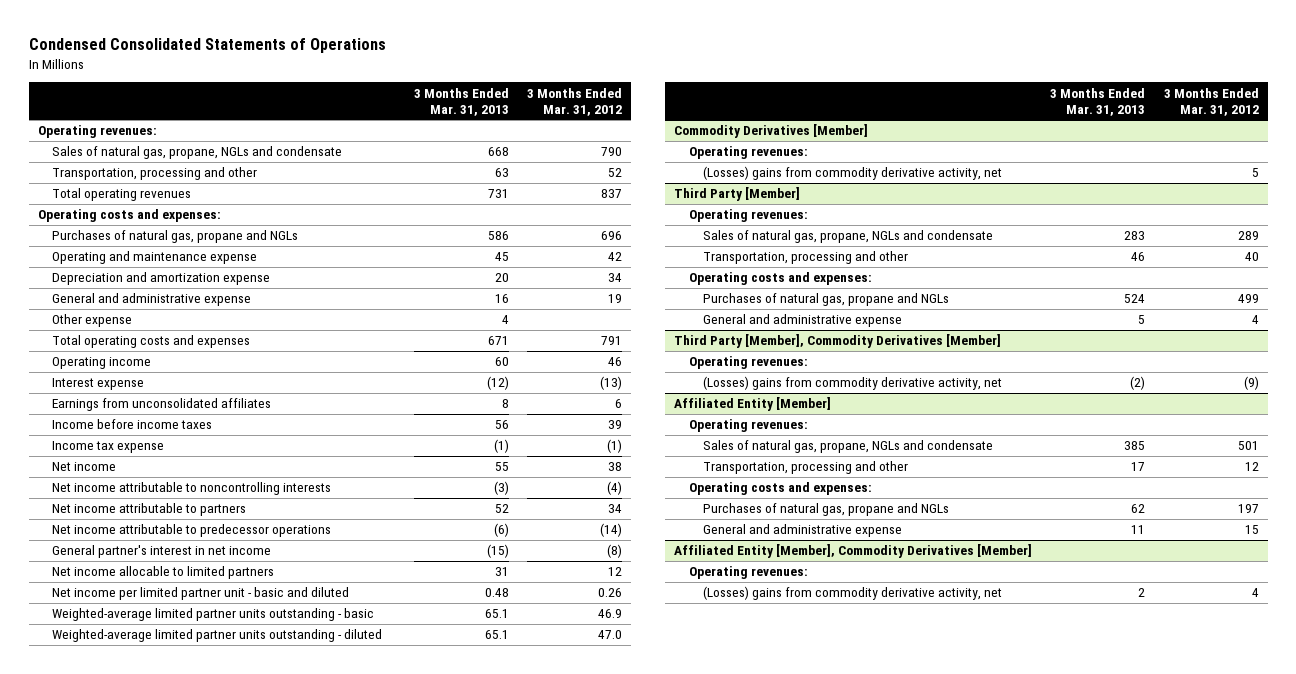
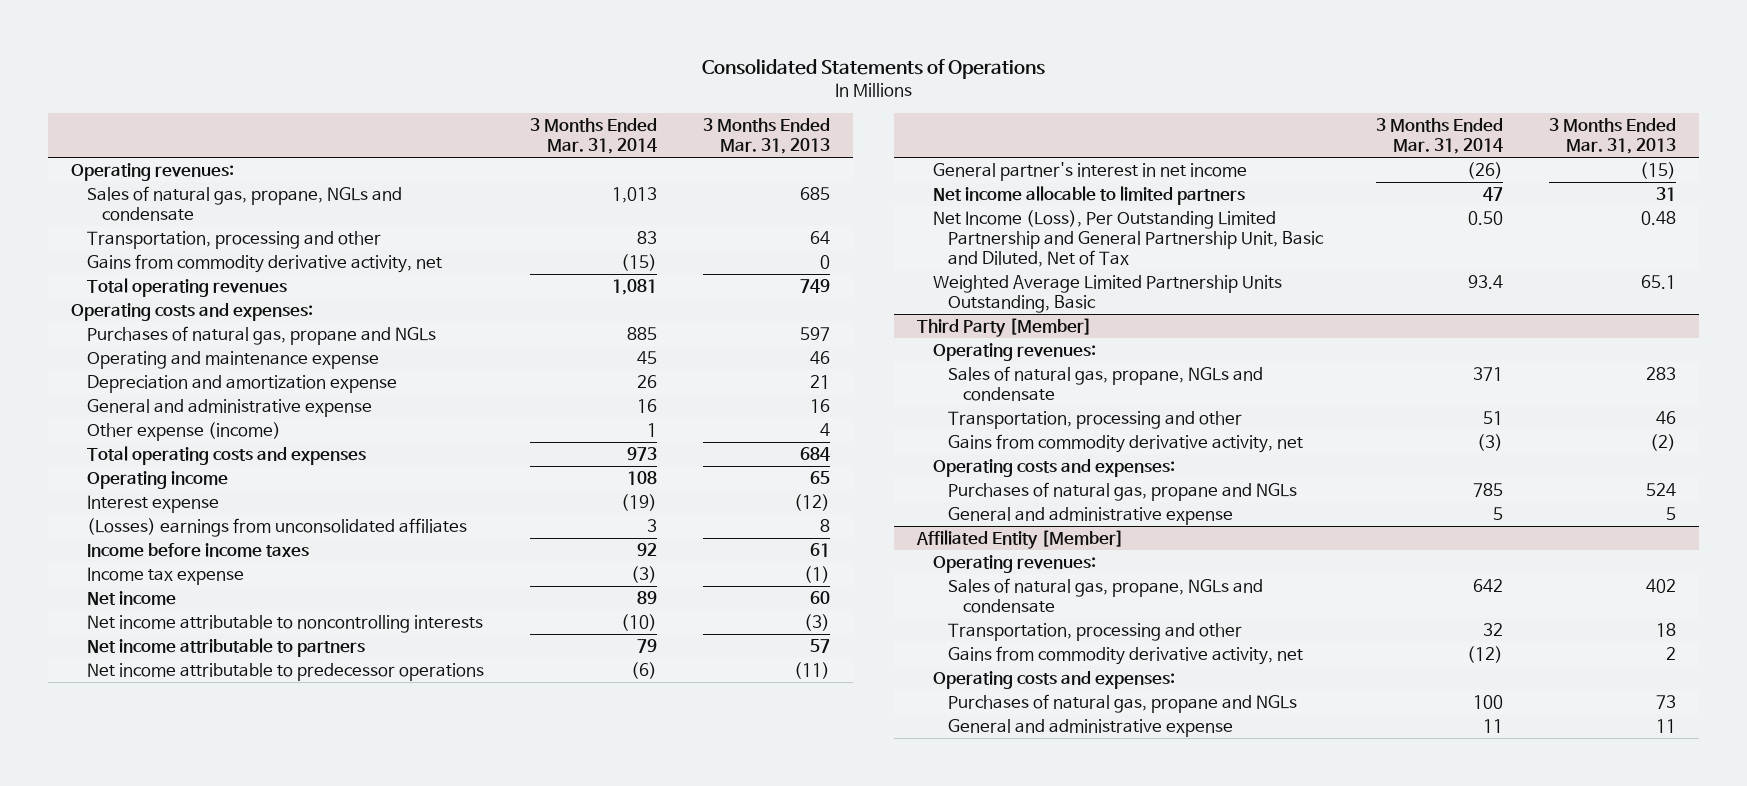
[28,38,386,54] Condensed Consolidated Statements of Operations -> [701,59,1045,80] Consolidated Statements of Operations
[527,87,623,116] 3 Months Ended Mar. 31, 2012 -> none
none -> [529,118,657,155] 3 Months Ended Mar. 31, 2014
[488,147,510,157] 668 -> [799,187,830,201] 685
[495,168,510,178] 63 -> [809,231,830,245] 64
none -> [86,254,442,274] Gains from commodity derivative activity, net
[488,189,510,199] 731 -> [799,279,830,294] 749
[488,231,510,241] 586 -> [799,327,830,342] 597
[495,252,510,262] 45 -> [809,351,830,365] 46
[495,273,510,283] 20 -> [809,375,830,390] 21
[52,314,133,328] Other expense -> [86,422,281,442] Other expense (income)
[488,336,510,346] 671 -> [799,447,830,462] 684
[495,357,510,367] 60 -> [809,471,830,485] 65
[52,398,272,412] Earnings from unconsolidated affiliates -> [86,518,467,538] (Losses) earnings from unconsolidated affiliates
[495,420,510,430] 56 -> [809,543,830,558] 61
[495,462,510,472] 55 -> [809,591,830,605] 60
[495,504,510,514] 52 -> [809,639,830,654] 57
[494,523,510,538] (6) -> [793,662,830,680] (11)
[52,629,383,643] Weighted-average limited partner units outstanding - diluted -> none
[674,124,869,139] Commodity Derivatives [Member] -> none
[688,146,808,160] Operating revenues: -> none
[703,166,1003,181] (Losses) gains from commodity derivative activity, net -> none
[52,587,350,601] Net income per limited partner unit - basic and diluted -> [932,210,1324,268] Net Income (Loss), Per Outstanding Limited Partnership and General Partnership Unit, Basic and Diluted, Net of Tax
[52,608,375,622] Weighted-average limited partner units outstanding - basic -> [932,275,1282,314] Weighted Average Limited Partnership Units Outstanding, Basic
none -> [947,434,1303,454] Gains from commodity derivative activity, net
[674,334,1002,349] Third Party [Member], Commodity Derivatives [Member] -> none
[688,356,808,370] Operating revenues: -> none
[703,376,1003,391] (Losses) gains from commodity derivative activity, net -> none
[1124,441,1146,451] 385 -> [1645,579,1676,594] 402
[1131,462,1146,472] 17 -> [1655,623,1676,638] 18
none -> [947,646,1303,666] Gains from commodity derivative activity, net
[1131,504,1146,514] 62 -> [1655,695,1676,710] 73
[674,544,1033,559] Affiliated Entity [Member], Commodity Derivatives [Member] -> none
[688,566,808,580] Operating revenues: -> none
[703,586,1003,601] (Losses) gains from commodity derivative activity, net -> none

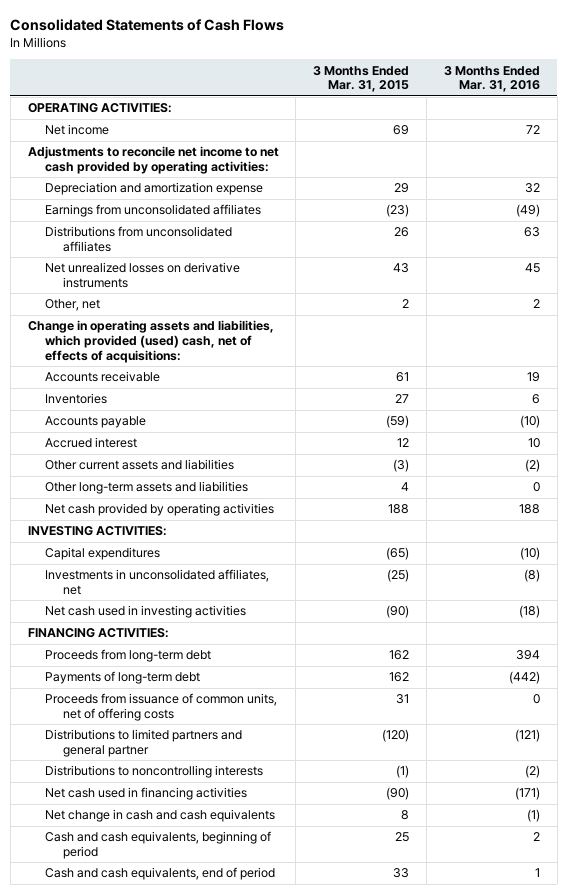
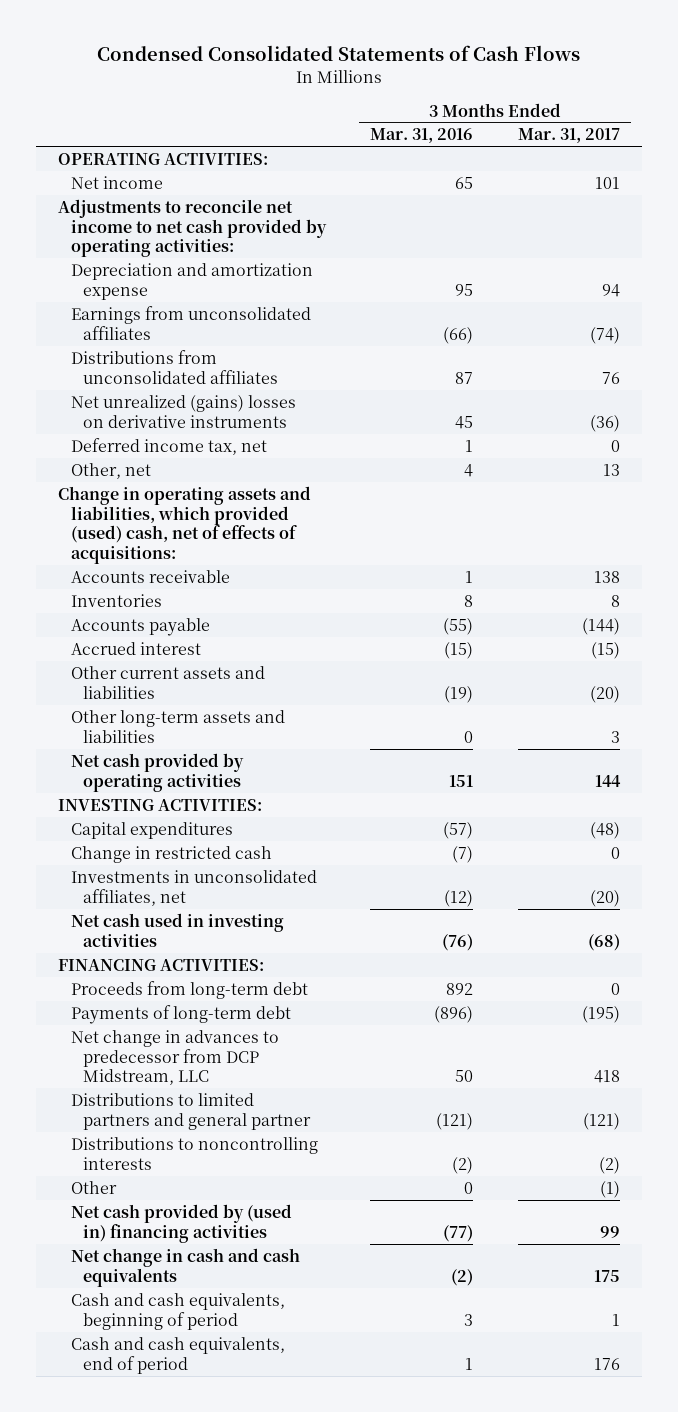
[10,18,285,31] Consolidated Statements of Cash Flows -> [97,44,581,61] Condensed Consolidated Statements of Cash Flows
[313,65,410,93] 3 Months Ended Mar. 31, 2015 -> none
none -> [518,128,621,144] Mar. 31, 2017
[525,125,540,135] 72 -> [455,176,474,189] 65
[524,183,540,194] 32 -> [455,283,474,296] 95
[515,204,540,218] (49) -> [443,326,474,344] (66)
[523,227,540,238] 63 -> [455,371,474,384] 87
[45,262,241,288] Net unrealized losses on derivative instruments -> [70,394,296,428] Net unrealized (gains) losses on derivative instruments
none -> [70,437,267,455] Deferred income tax, net
[532,299,540,309] 2 -> [464,463,474,477] 4
[526,372,540,383] 19 -> [465,570,474,583] 1
[531,394,540,405] 6 -> [464,594,474,607] 8
[519,415,540,429] (10) -> [443,617,474,635] (55)
[527,438,540,449] 10 -> [444,641,474,659] (15)
[524,459,540,473] (2) -> [444,685,474,703] (19)
[518,504,540,515] 188 -> [449,774,474,787] 151
[519,547,540,561] (10) -> [443,821,474,839] (57)
none -> [70,845,272,863] Change in restricted cash
[523,569,540,583] (8) -> [444,889,474,907] (12)
[518,605,540,619] (18) -> [442,933,474,951] (76)
[45,693,278,721] Proceeds from issuance of common units, net of offering costs -> none
[515,650,540,661] 394 -> [446,982,474,995] 892
[508,671,540,685] (442) -> [434,1005,474,1023] (896)
none -> [70,1029,279,1086] Net change in advances to predecessor from DCP Midstream, LLC
none -> [70,1180,117,1194] Other
[45,787,248,801] Net cash used in financing activities -> [70,1203,292,1243] Net cash provided by (used in) financing activities
[514,787,540,801] (171) -> [443,1224,474,1242] (77)
[526,809,540,823] (1) -> [451,1268,474,1286] (2)
[532,832,540,842] 2 -> [464,1313,474,1326] 3

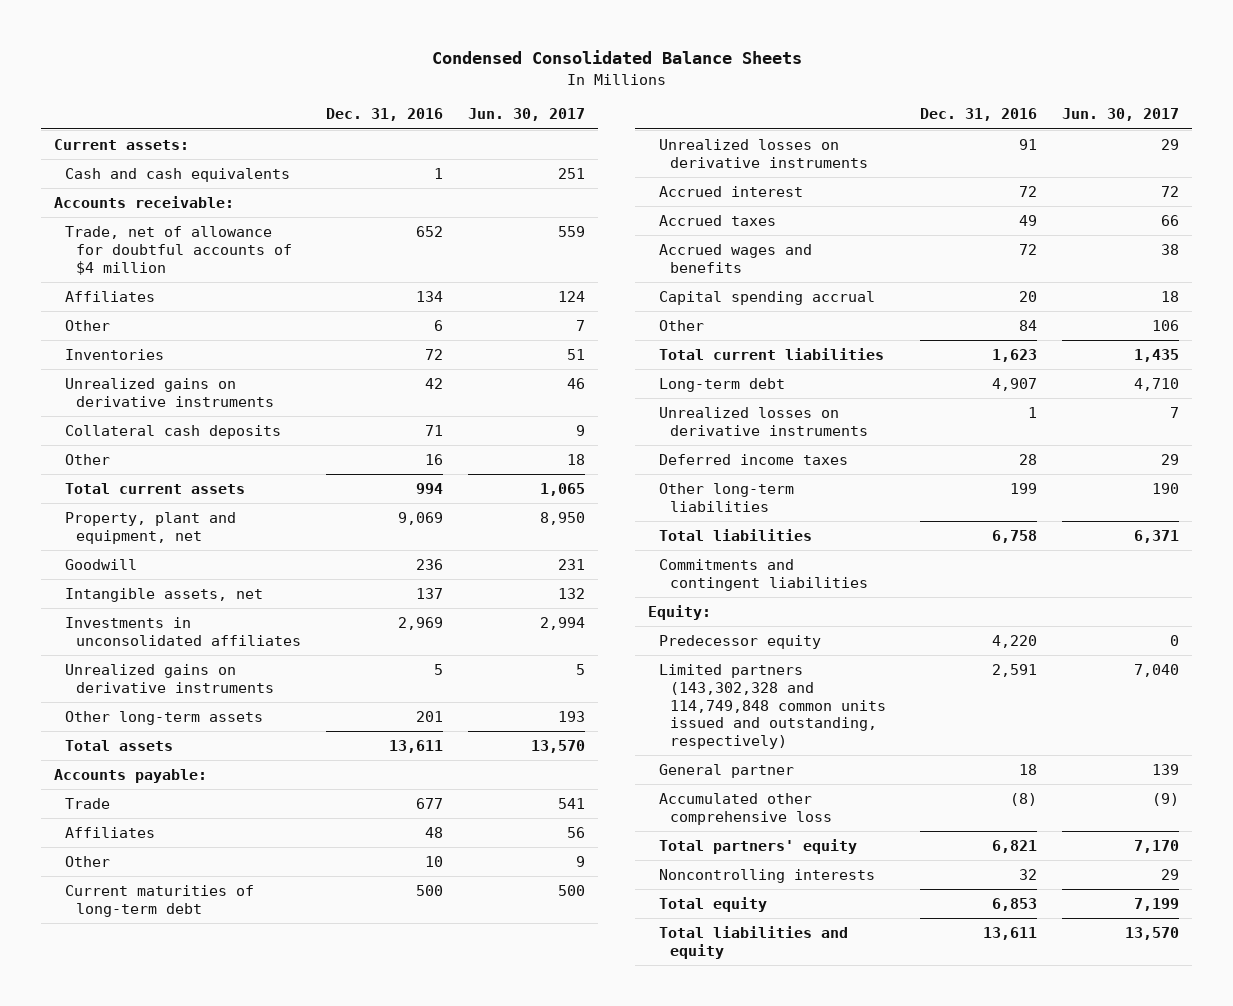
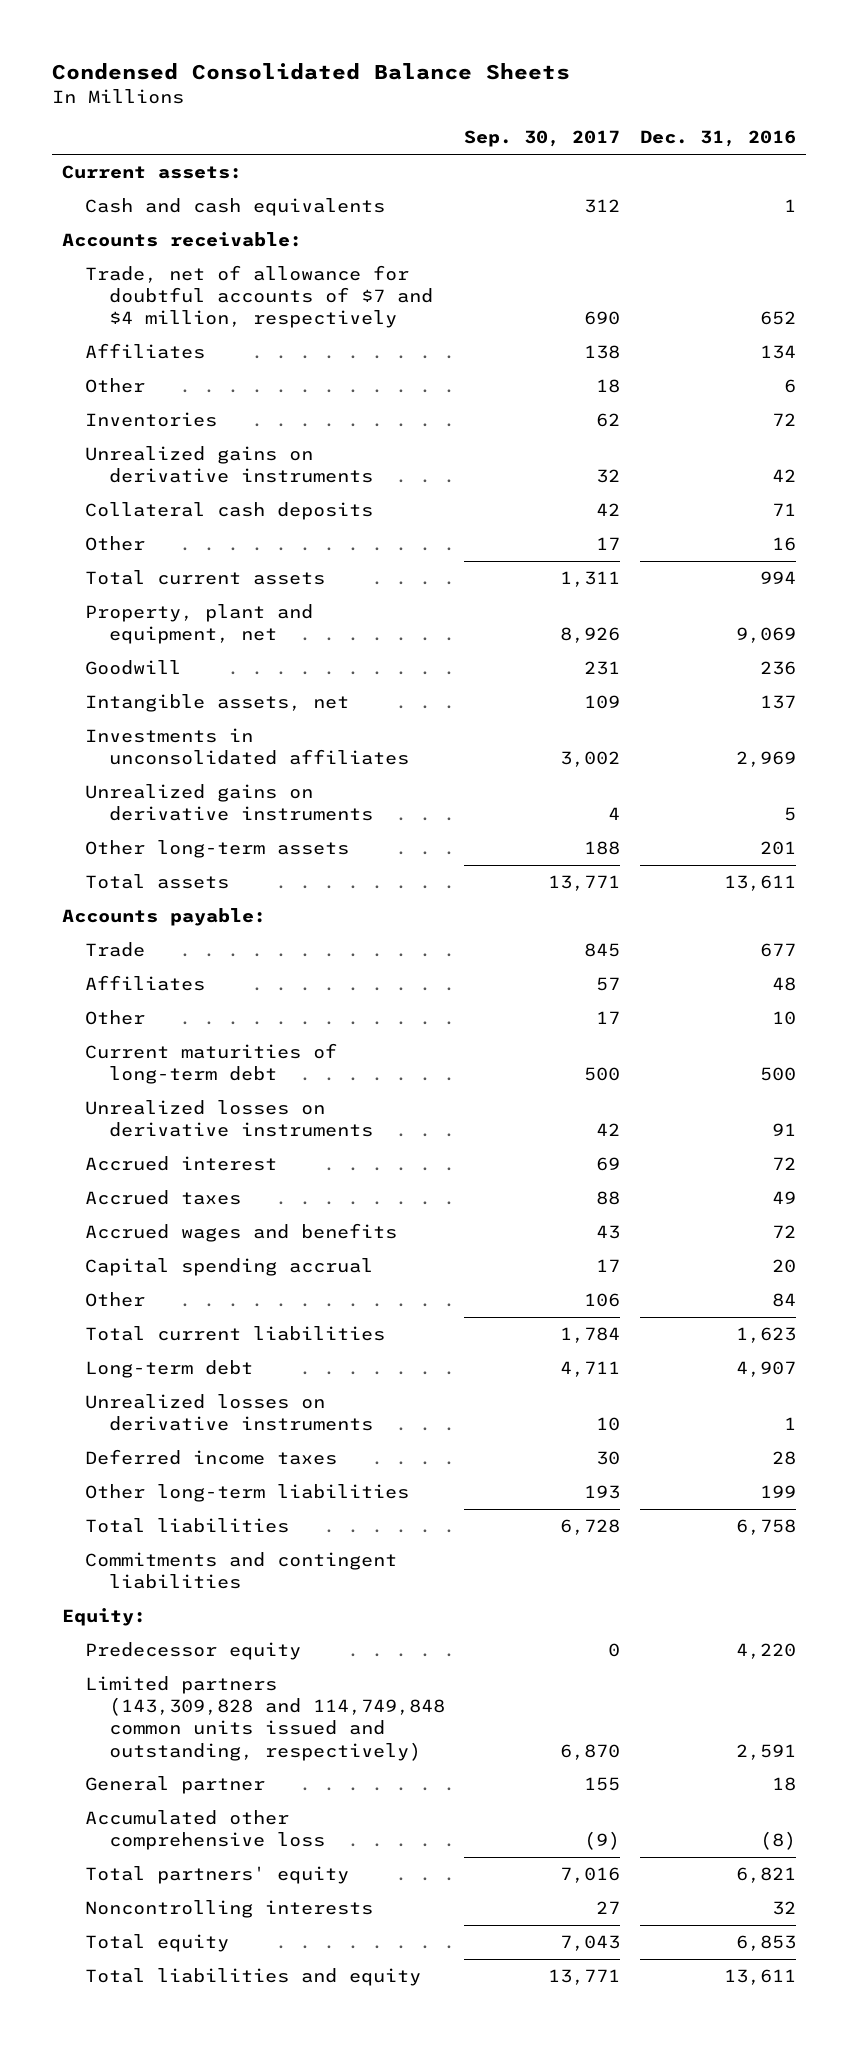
[468,108,586,122] Jun. 30, 2017 -> none
none -> [464,130,621,148] Sep. 30, 2017
[64,226,292,275] Trade, net of allowance for doubtful accounts of $4 million -> [85,265,433,329] Trade, net of allowance for doubtful accounts of $7 and $4 million, respectively
[658,664,886,750] Limited partners (143,302,328 and 114,749,848 common units issued and outstanding, respectively) -> [85,1676,445,1761] Limited partners (143,309,828 and 114,749,848 common units issued and outstanding, respectively)

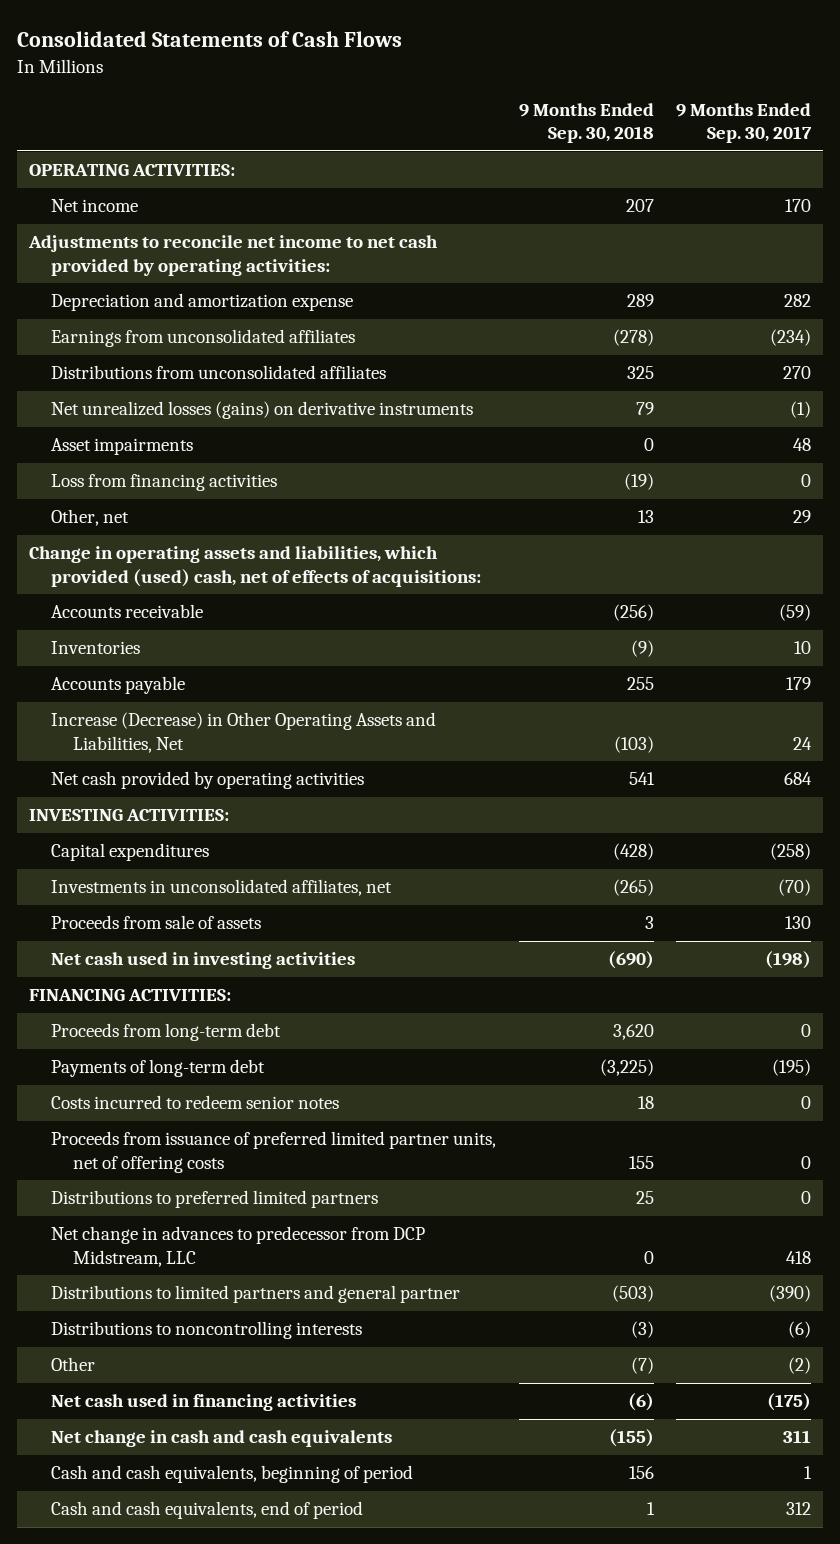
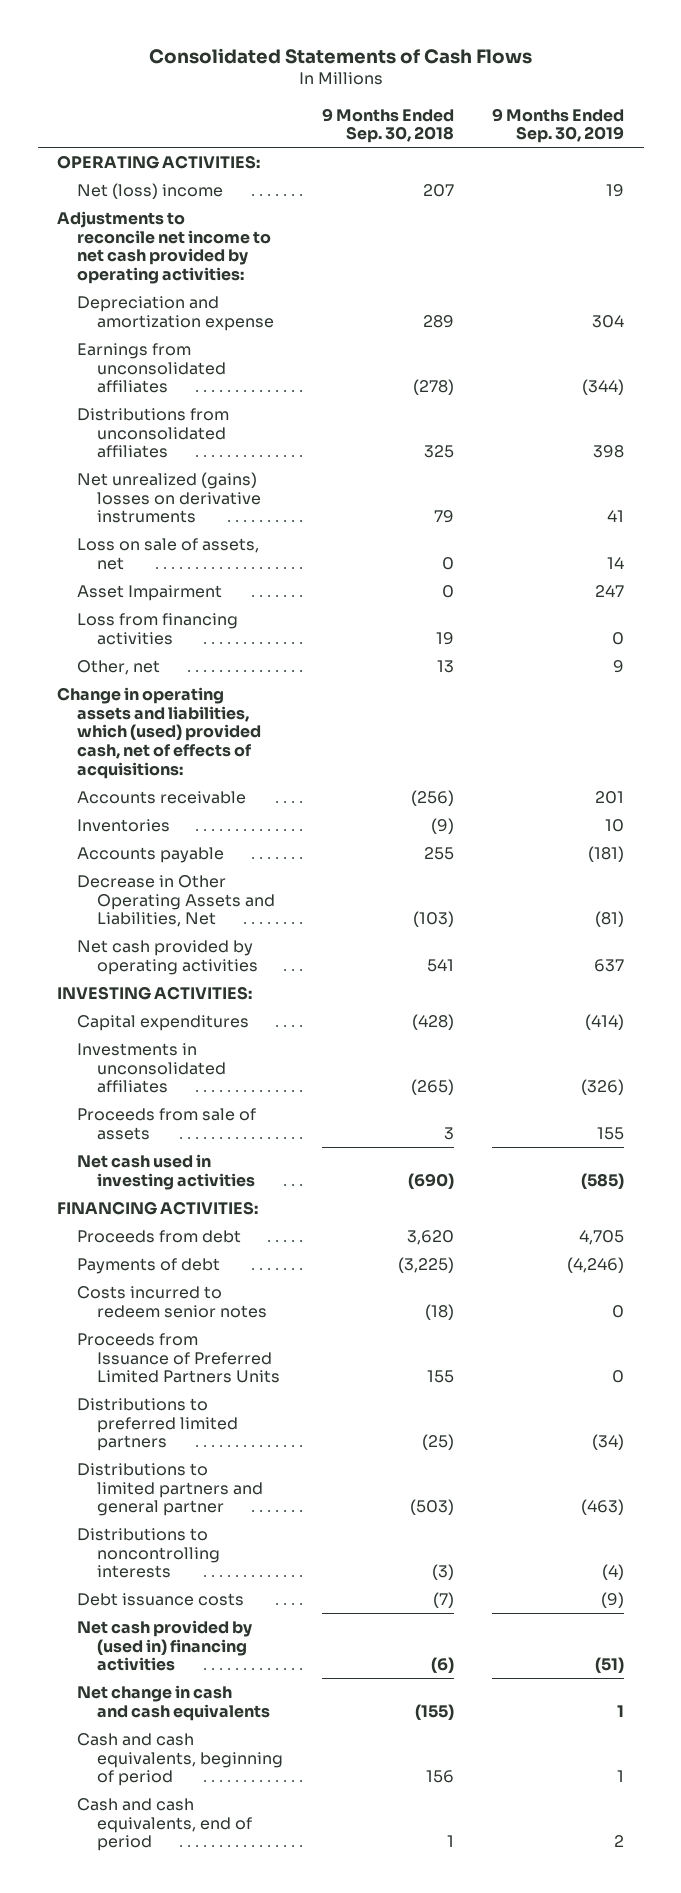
[676,102,813,144] 9 Months Ended Sep. 30, 2017 -> none
none -> [492,107,625,144] 9 Months Ended Sep. 30, 2019
[50,199,138,213] Net income -> [77,182,224,199] Net (loss) income
[50,401,473,420] Net unrealized losses (gains) on derivative instruments -> [77,471,262,524] Net unrealized (gains) losses on derivative instruments
none -> [77,537,260,570] Loss on sale of assets, net
[50,438,193,456] Asset impairments -> [77,584,223,601] Asset Impairment
[623,473,654,491] (19) -> [435,631,454,645] 19
[28,546,481,587] Change in operating assets and liabilities, which provided (used) cash, net of effects of acquisitions: -> [56,686,262,779] Change in operating assets and liabilities, which (used) provided cash, net of effects of acquisitions:
[50,712,436,753] Increase (Decrease) in Other Operating Assets and Liabilities, Net -> [77,874,276,928] Decrease in Other Operating Assets and Liabilities, Net
[50,879,392,897] Investments in unconsolidated affiliates, net -> [77,1042,227,1094] Investments in unconsolidated affiliates
[50,1226,425,1267] Net change in advances to predecessor from DCP Midstream, LLC -> none
[50,1023,281,1042] Proceeds from long-term debt -> [77,1229,242,1243] Proceeds from debt
[50,1059,265,1078] Payments of long-term debt -> [77,1257,221,1274] Payments of debt
[637,1096,654,1110] 18 -> [424,1303,454,1320] (18)
[50,1131,496,1173] Proceeds from issuance of preferred limited partner units, net of offering costs -> [77,1332,281,1384] Proceeds from Issuance of Preferred Limited Partners Units
[635,1191,654,1205] 25 -> [421,1434,454,1451] (25)
[50,1357,95,1372] Other -> [77,1592,245,1606] Debt issuance costs
[50,1394,356,1412] Net cash used in financing activities -> [77,1619,253,1672] Net cash provided by (used in) financing activities

